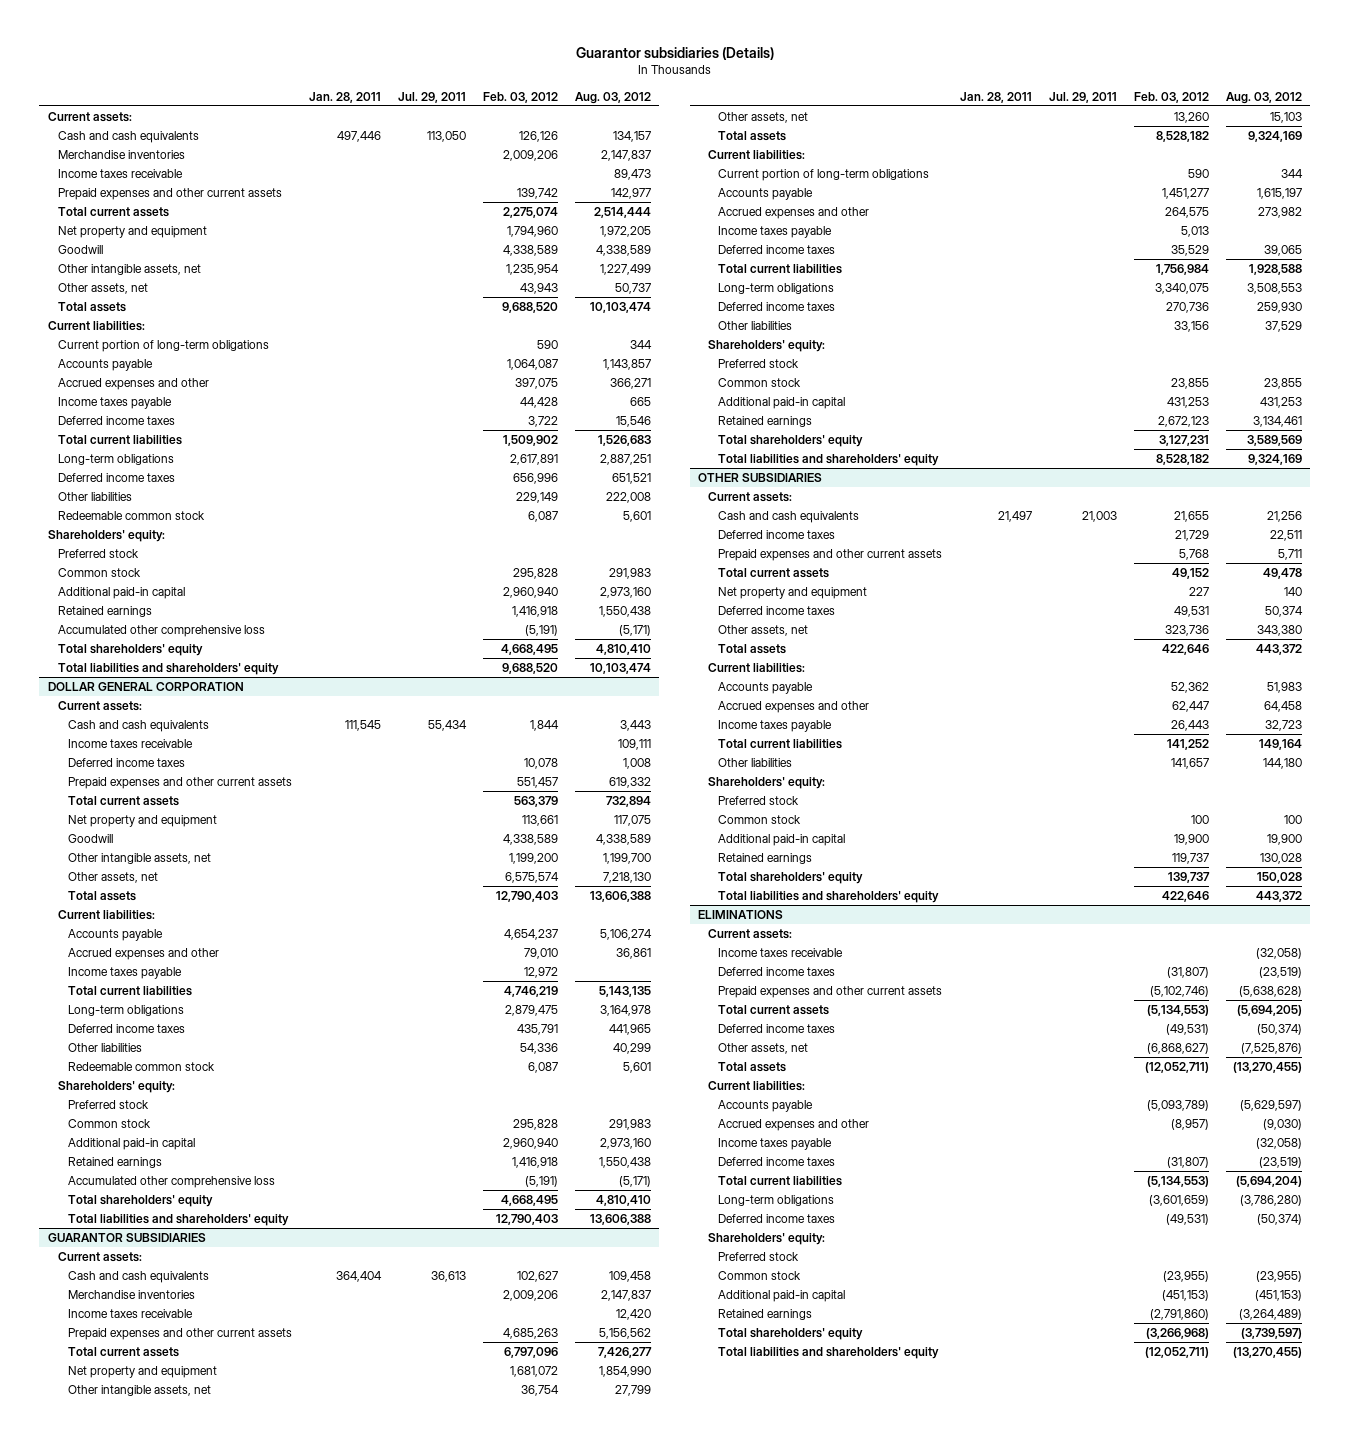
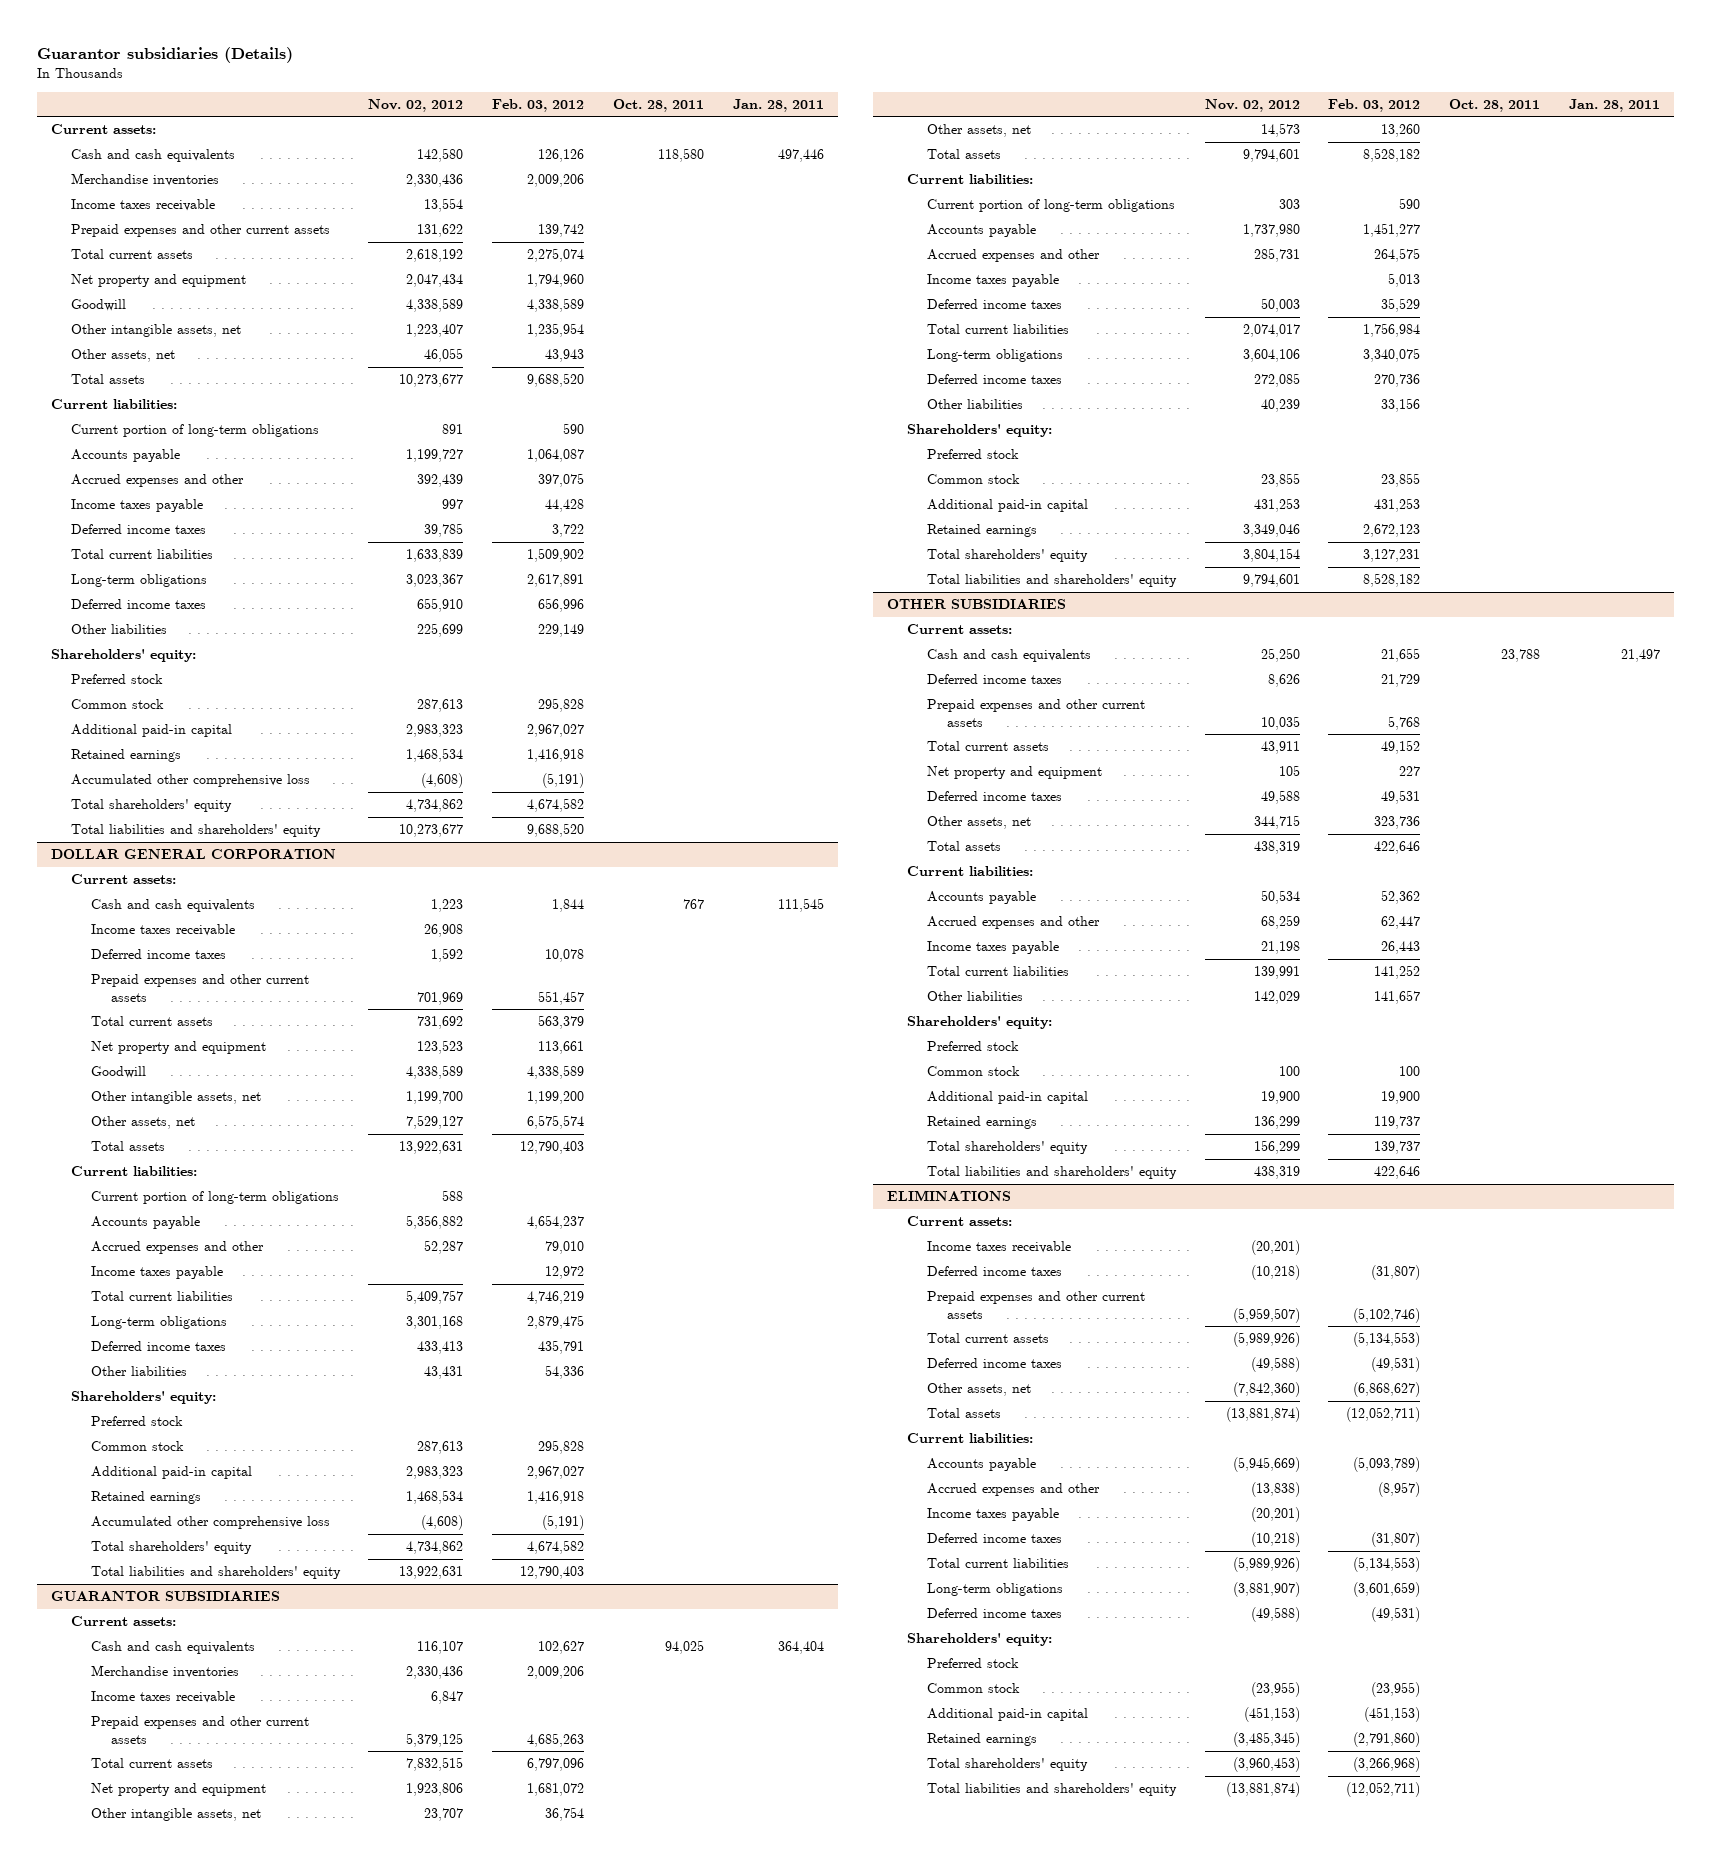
[397,91,466,103] Jul. 29, 2011 -> none
[574,91,651,104] Aug. 03, 2012 -> none
none -> [368,98,464,112] Nov. 02, 2012
none -> [612,98,704,112] Oct. 28, 2011
[57,510,205,520] Redeemable common stock -> none
[502,586,558,598] 2,960,940 -> [527,724,585,738] 2,967,027
[500,643,558,655] 4,668,495 -> [527,798,585,813] 4,674,582
none -> [90,1191,339,1205] Current portion of long-term obligations
[67,1061,215,1071] Redeemable common stock -> none
[502,1137,558,1149] 2,960,940 -> [527,1466,585,1480] 2,967,027
[500,1194,558,1206] 4,668,495 -> [527,1540,585,1555] 4,674,582

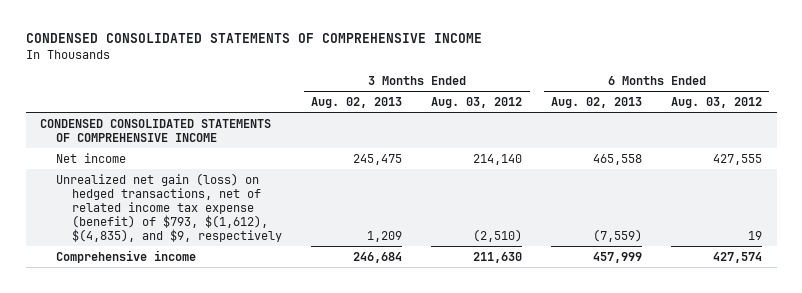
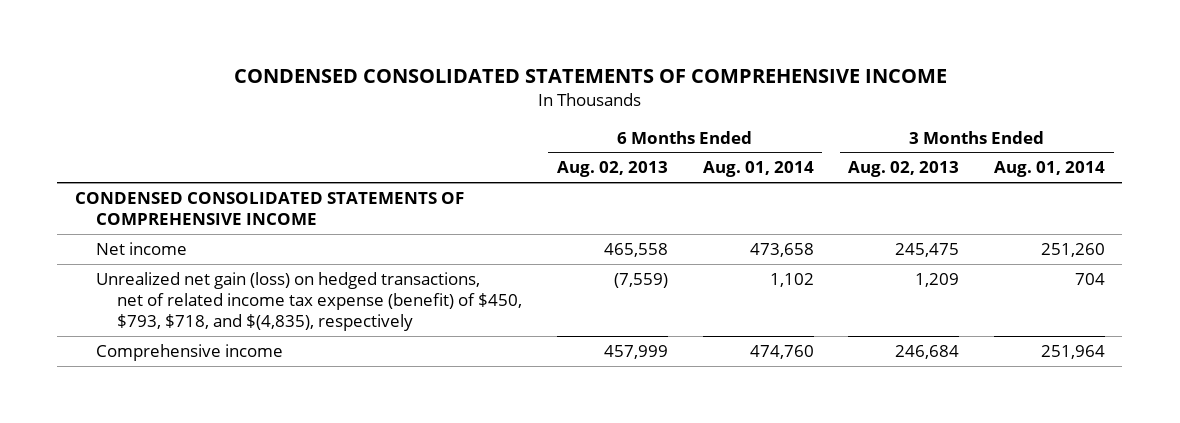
[431,96,523,108] Aug. 03, 2012 -> none
[671,96,763,108] Aug. 03, 2012 -> none
none -> [702,161,814,178] Aug. 01, 2014
none -> [993,161,1105,178] Aug. 01, 2014
[56,172,283,242] Unrealized net gain (loss) on hedged transactions, net of related income tax expense (benefit) of $793, $(1,612), $(4,835), and $9, respectively -> [95,271,523,331] Unrealized net gain (loss) on hedged transactions, net of related income tax expense (benefit) of $450, $793, $718, and $(4,835), respectively

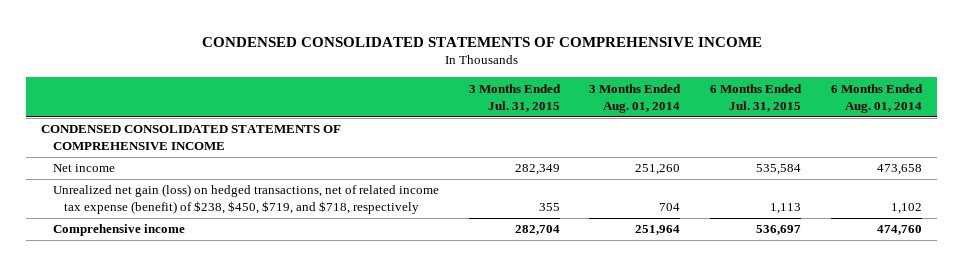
[556,161,668,178] Aug. 02, 2013 -> none
[848,161,960,178] Aug. 02, 2013 -> none
none -> [468,83,561,112] 3 Months Ended Jul. 31, 2015
none -> [710,83,803,112] 6 Months Ended Jul. 31, 2015
[95,271,523,331] Unrealized net gain (loss) on hedged transactions, net of related income tax expense (benefit) of $450, $793, $718, and $(4,835), respectively -> [52,184,439,215] Unrealized net gain (loss) on hedged transactions, net of related income tax expense (benefit) of $238, $450, $719, and $718, respectively

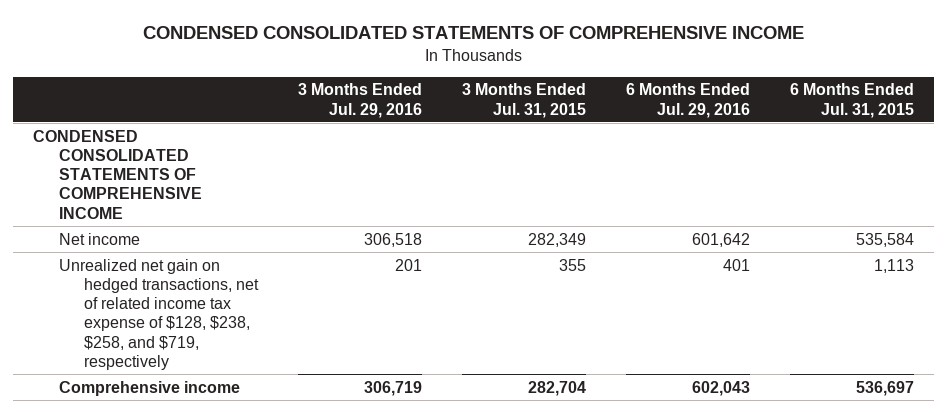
[589,83,682,113] 3 Months Ended Aug. 01, 2014 -> none
[831,83,924,113] 6 Months Ended Aug. 01, 2014 -> none
none -> [297,83,422,118] 3 Months Ended Jul. 29, 2016
none -> [626,83,751,118] 6 Months Ended Jul. 29, 2016
[52,184,439,215] Unrealized net gain (loss) on hedged transactions, net of related income tax expense (benefit) of $238, $450, $719, and $718, respectively -> [58,258,259,371] Unrealized net gain on hedged transactions, net of related income tax expense of $128, $238, $258, and $719, respectively

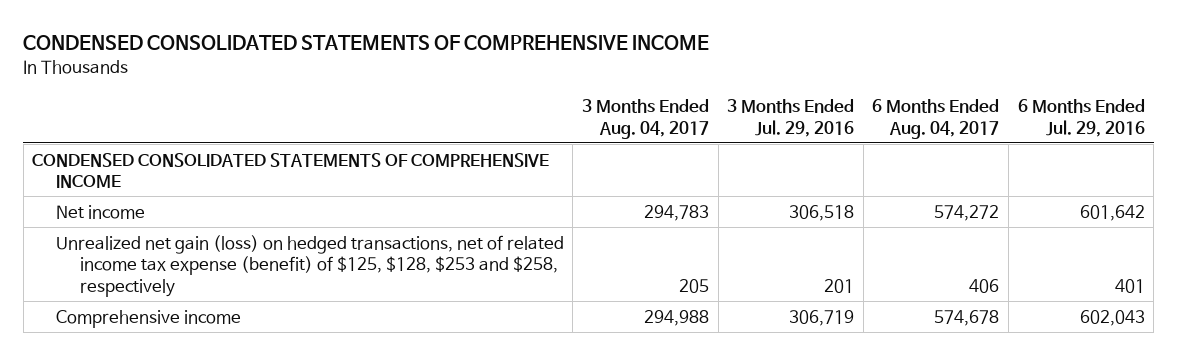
[462,83,587,118] 3 Months Ended Jul. 31, 2015 -> none
[790,83,915,118] 6 Months Ended Jul. 31, 2015 -> none
none -> [582,98,710,139] 3 Months Ended Aug. 04, 2017
none -> [872,98,1000,139] 6 Months Ended Aug. 04, 2017
[58,258,259,371] Unrealized net gain on hedged transactions, net of related income tax expense of $128, $238, $258, and $719, respectively -> [55,234,564,298] Unrealized net gain (loss) on hedged transactions, net of related income tax expense (benefit) of $125, $128, $253 and $258, respectively

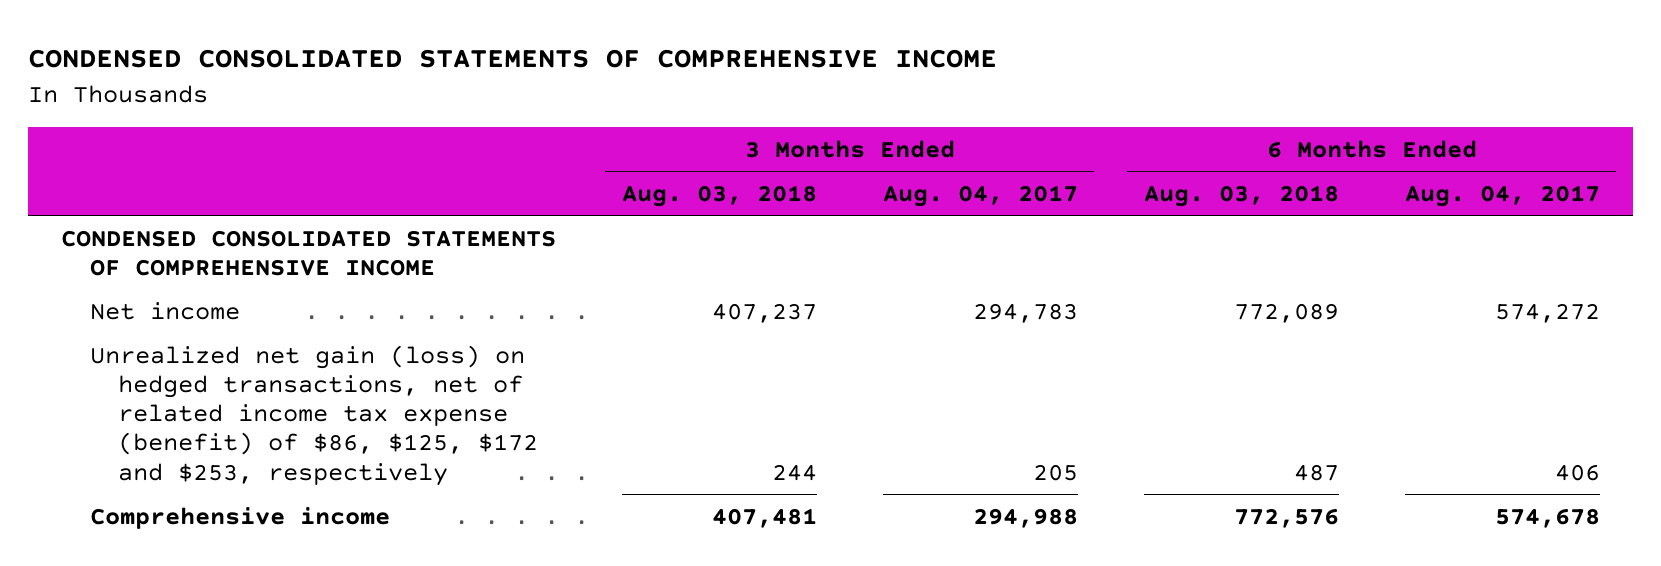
[727,98,855,137] 3 Months Ended Jul. 29, 2016 -> none
[1017,98,1145,137] 6 Months Ended Jul. 29, 2016 -> none
none -> [621,184,817,207] Aug. 03, 2018
none -> [1143,184,1339,207] Aug. 03, 2018
[55,234,564,298] Unrealized net gain (loss) on hedged transactions, net of related income tax expense (benefit) of $125, $128, $253 and $258, respectively -> [89,344,539,486] Unrealized net gain (loss) on hedged transactions, net of related income tax expense (benefit) of $86, $125, $172 and $253, respectively

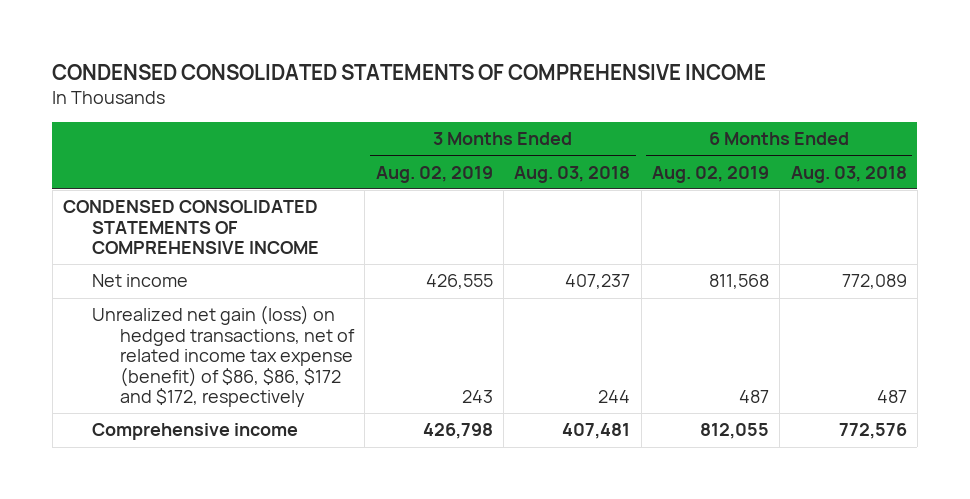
[882,184,1078,207] Aug. 04, 2017 -> none
[1404,184,1600,207] Aug. 04, 2017 -> none
none -> [375,165,493,183] Aug. 02, 2019
none -> [651,165,769,183] Aug. 02, 2019
[89,344,539,486] Unrealized net gain (loss) on hedged transactions, net of related income tax expense (benefit) of $86, $125, $172 and $253, respectively -> [91,305,355,408] Unrealized net gain (loss) on hedged transactions, net of related income tax expense (benefit) of $86, $86, $172 and $172, respectively

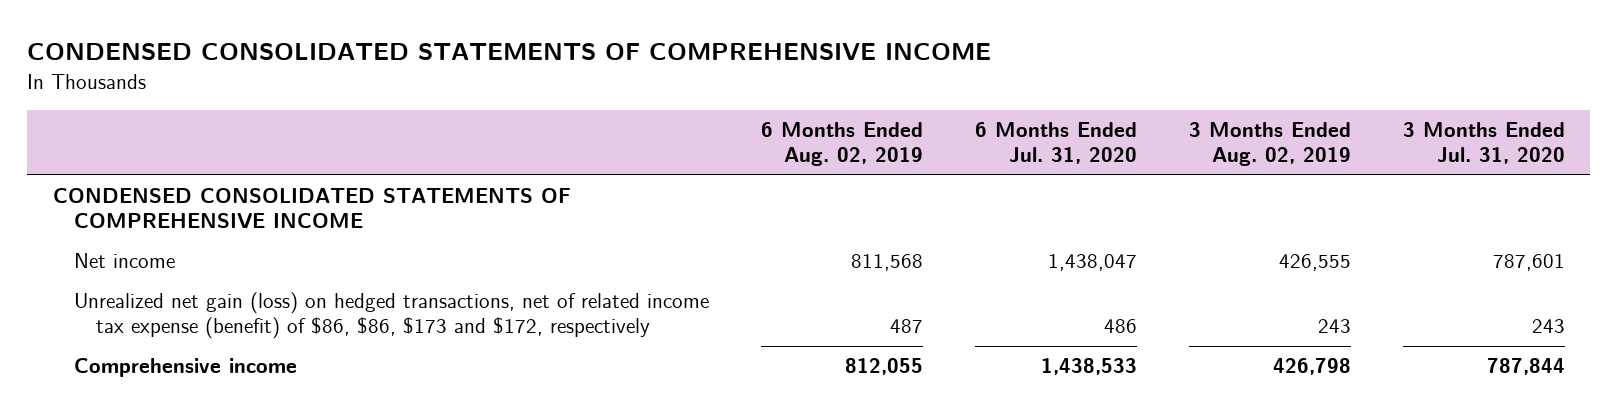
[514,165,631,183] Aug. 03, 2018 -> none
[790,165,907,183] Aug. 03, 2018 -> none
none -> [974,122,1137,165] 6 Months Ended Jul. 31, 2020
none -> [1402,122,1565,165] 3 Months Ended Jul. 31, 2020
[91,305,355,408] Unrealized net gain (loss) on hedged transactions, net of related income tax expense (benefit) of $86, $86, $172 and $172, respectively -> [74,292,710,340] Unrealized net gain (loss) on hedged transactions, net of related income tax expense (benefit) of $86, $86, $173 and $172, respectively

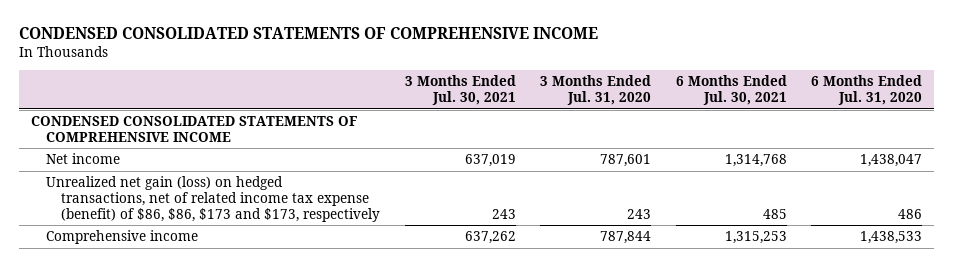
[761,122,924,167] 6 Months Ended Aug. 02, 2019 -> none
[1188,122,1351,167] 3 Months Ended Aug. 02, 2019 -> none
none -> [404,75,516,106] 3 Months Ended Jul. 30, 2021
none -> [675,75,787,106] 6 Months Ended Jul. 30, 2021
[74,292,710,340] Unrealized net gain (loss) on hedged transactions, net of related income tax expense (benefit) of $86, $86, $173 and $172, respectively -> [46,176,381,222] Unrealized net gain (loss) on hedged transactions, net of related income tax expense (benefit) of $86, $86, $173 and $173, respectively

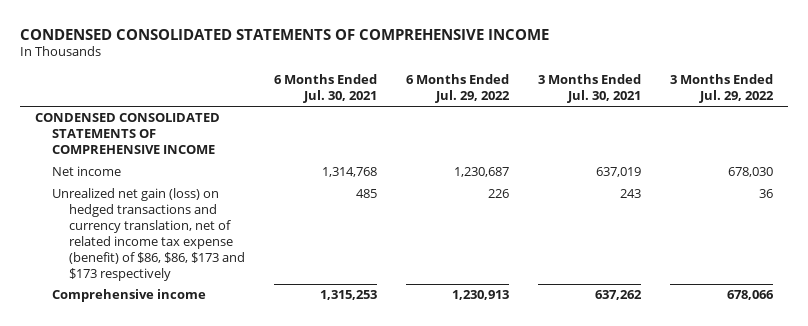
[540,75,652,106] 3 Months Ended Jul. 31, 2020 -> none
[811,75,923,106] 6 Months Ended Jul. 31, 2020 -> none
none -> [406,73,511,103] 6 Months Ended Jul. 29, 2022
none -> [670,73,775,103] 3 Months Ended Jul. 29, 2022
[46,176,381,222] Unrealized net gain (loss) on hedged transactions, net of related income tax expense (benefit) of $86, $86, $173 and $173, respectively -> [51,188,246,281] Unrealized net gain (loss) on hedged transactions and currency translation, net of related income tax expense (benefit) of $86, $86, $173 and $173 respectively

